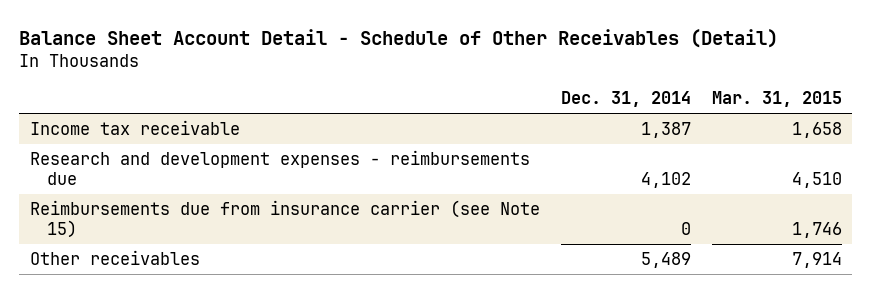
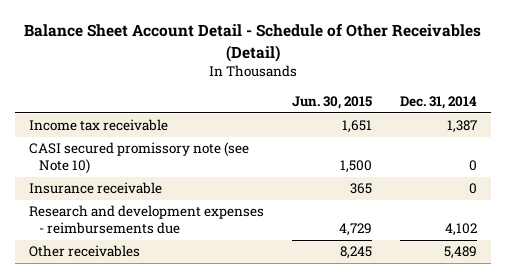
[711,91,842,108] Mar. 31, 2015 -> none
none -> [292,95,373,109] Jun. 30, 2015
none -> [29,142,250,175] CASI secured promissory note (see Note 10)
none -> [29,182,163,195] Insurance receivable
[29,199,540,238] Reimbursements due from insurance carrier (see Note 15) -> none

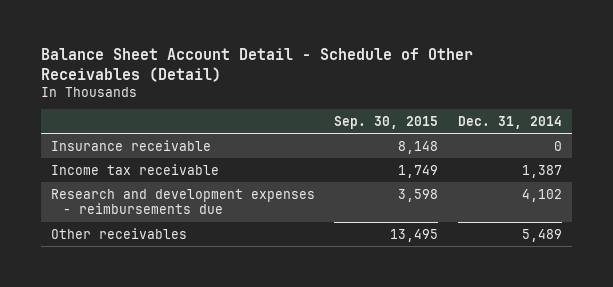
[292,95,373,109] Jun. 30, 2015 -> none
none -> [334,115,439,129] Sep. 30, 2015
[29,142,250,175] CASI secured promissory note (see Note 10) -> none
[29,119,169,132] Income tax receivable -> [50,163,219,175] Income tax receivable

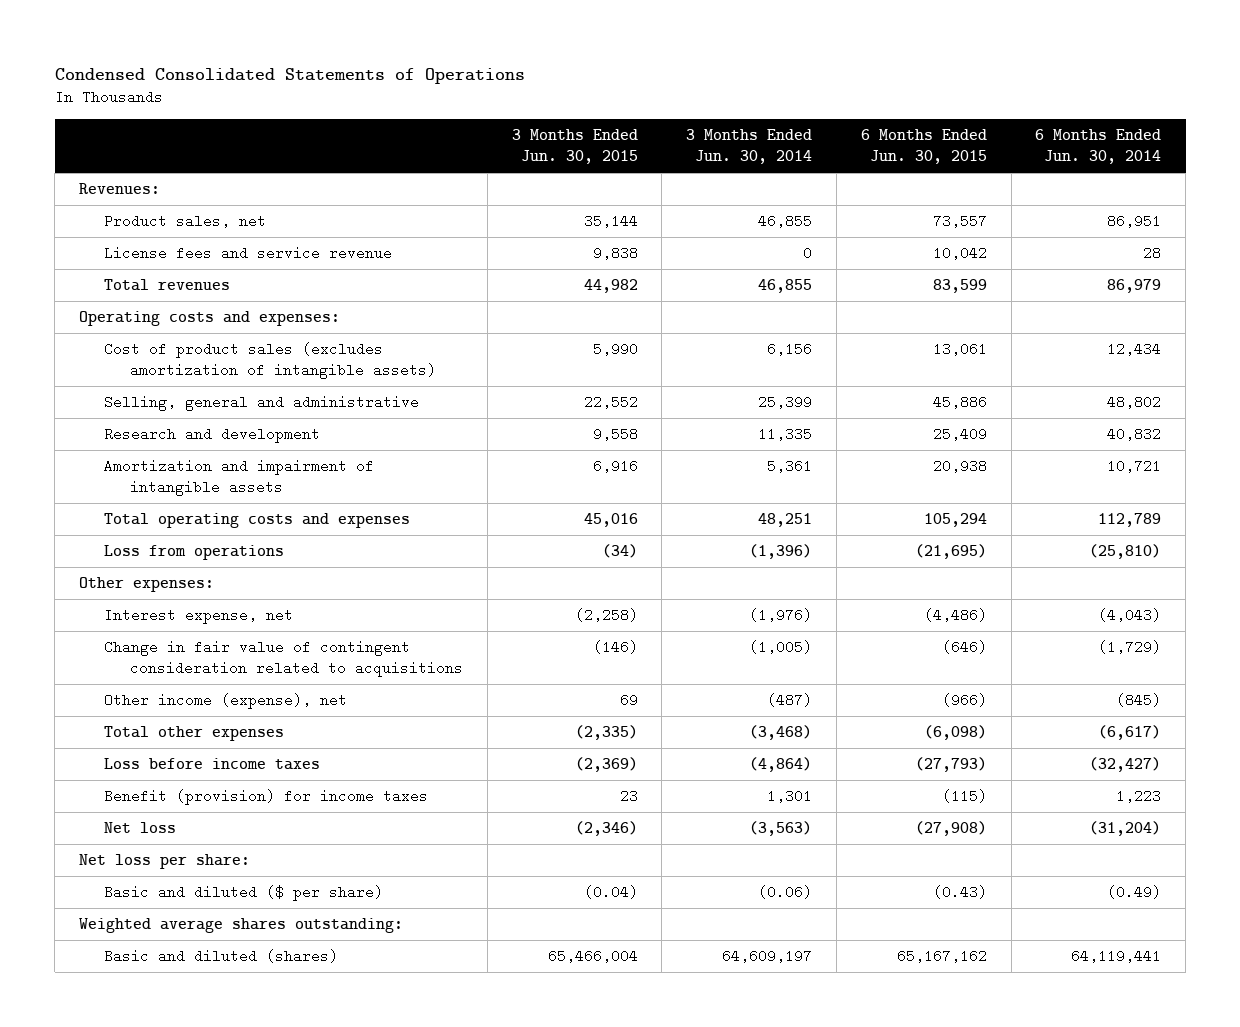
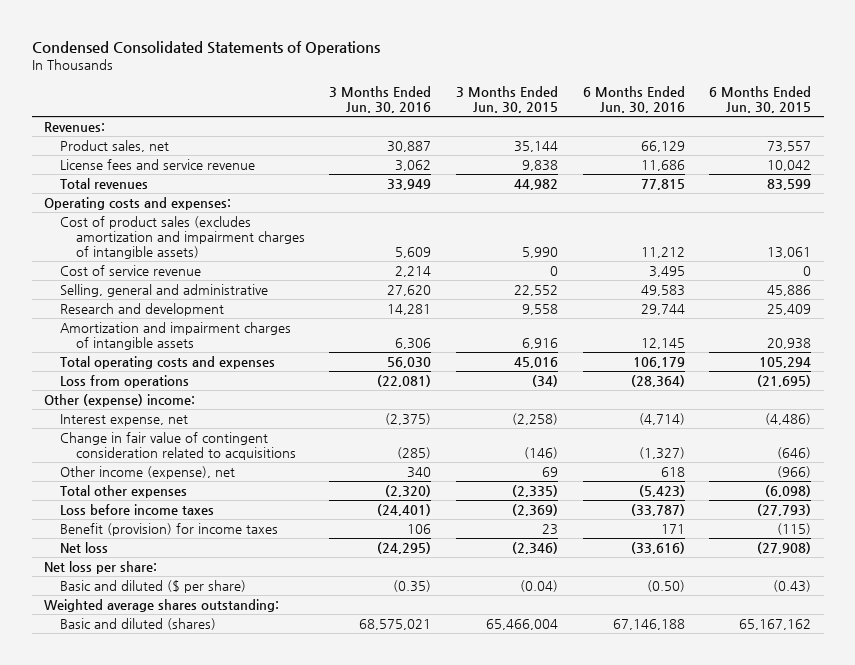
[686,129,813,165] 3 Months Ended Jun. 30, 2014 -> none
[1035,129,1162,165] 6 Months Ended Jun. 30, 2014 -> none
none -> [329,86,432,114] 3 Months Ended Jun. 30, 2016
none -> [582,86,685,114] 6 Months Ended Jun. 30, 2016
[104,342,437,380] Cost of product sales (excludes amortization of intangible assets) -> [59,215,305,260] Cost of product sales (excludes amortization and impairment charges of intangible assets)
none -> [59,264,201,276] Cost of service revenue
[104,459,375,497] Amortization and impairment of intangible assets -> [59,321,291,351] Amortization and impairment charges of intangible assets
[78,577,214,593] Other expenses: -> [43,393,195,407] Other (expense) income:

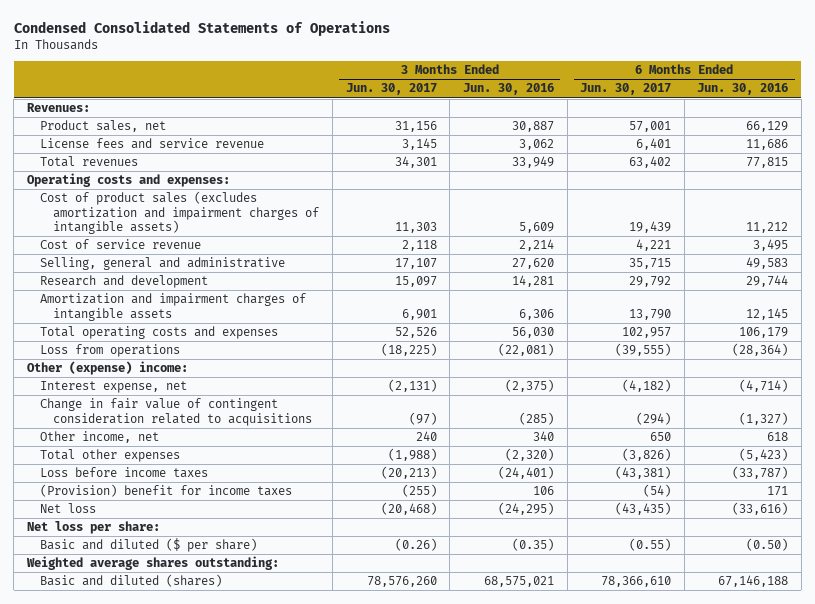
[455,86,558,114] 3 Months Ended Jun. 30, 2015 -> none
[709,86,812,114] 6 Months Ended Jun. 30, 2015 -> none
none -> [345,83,437,96] Jun. 30, 2017
none -> [580,83,672,96] Jun. 30, 2017
[59,465,235,479] Other income (expense), net -> [40,431,160,444] Other income, net
[59,522,278,536] Benefit (provision) for income taxes -> [40,484,293,498] (Provision) benefit for income taxes

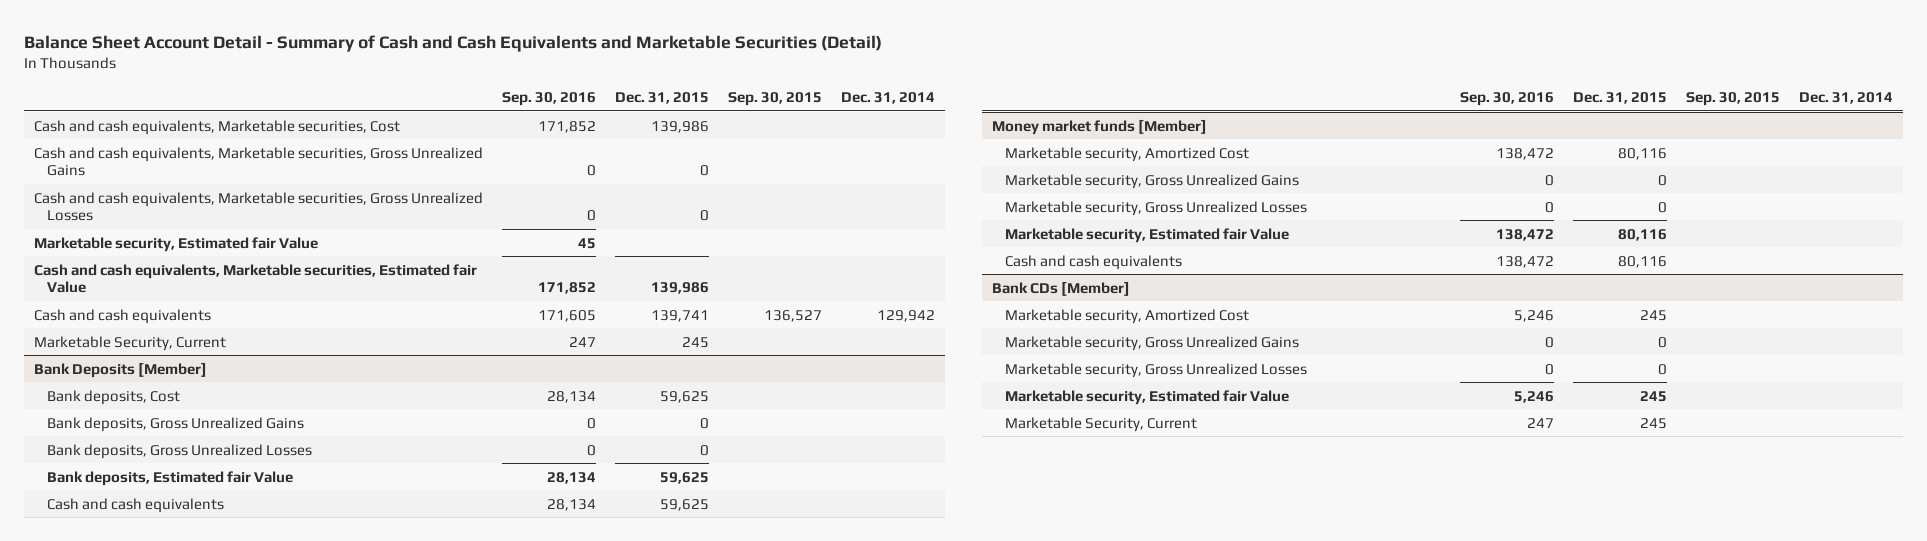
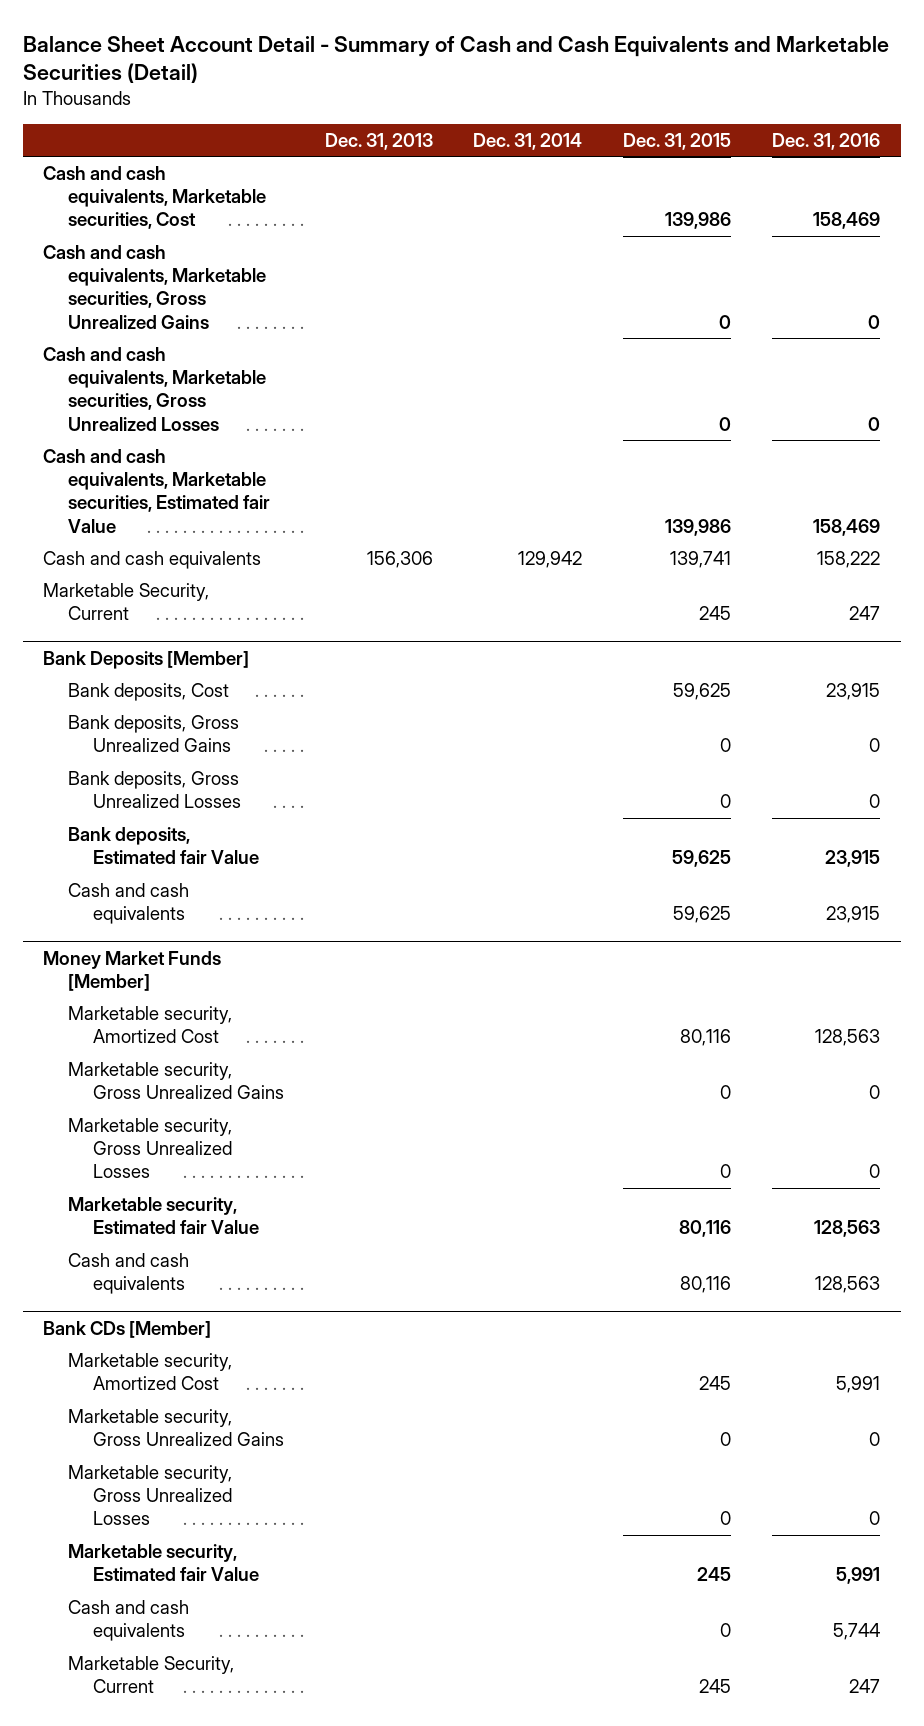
[501,91,596,106] Sep. 30, 2016 -> none
[728,91,823,106] Sep. 30, 2015 -> none
none -> [324,132,433,150] Dec. 31, 2013
none -> [772,132,881,150] Dec. 31, 2016
[33,236,318,252] Marketable security, Estimated fair Value -> none
[992,118,1208,135] Money market funds [Member] -> [43,950,222,991] Money Market Funds [Member]
none -> [68,1599,190,1642] Cash and cash equivalents

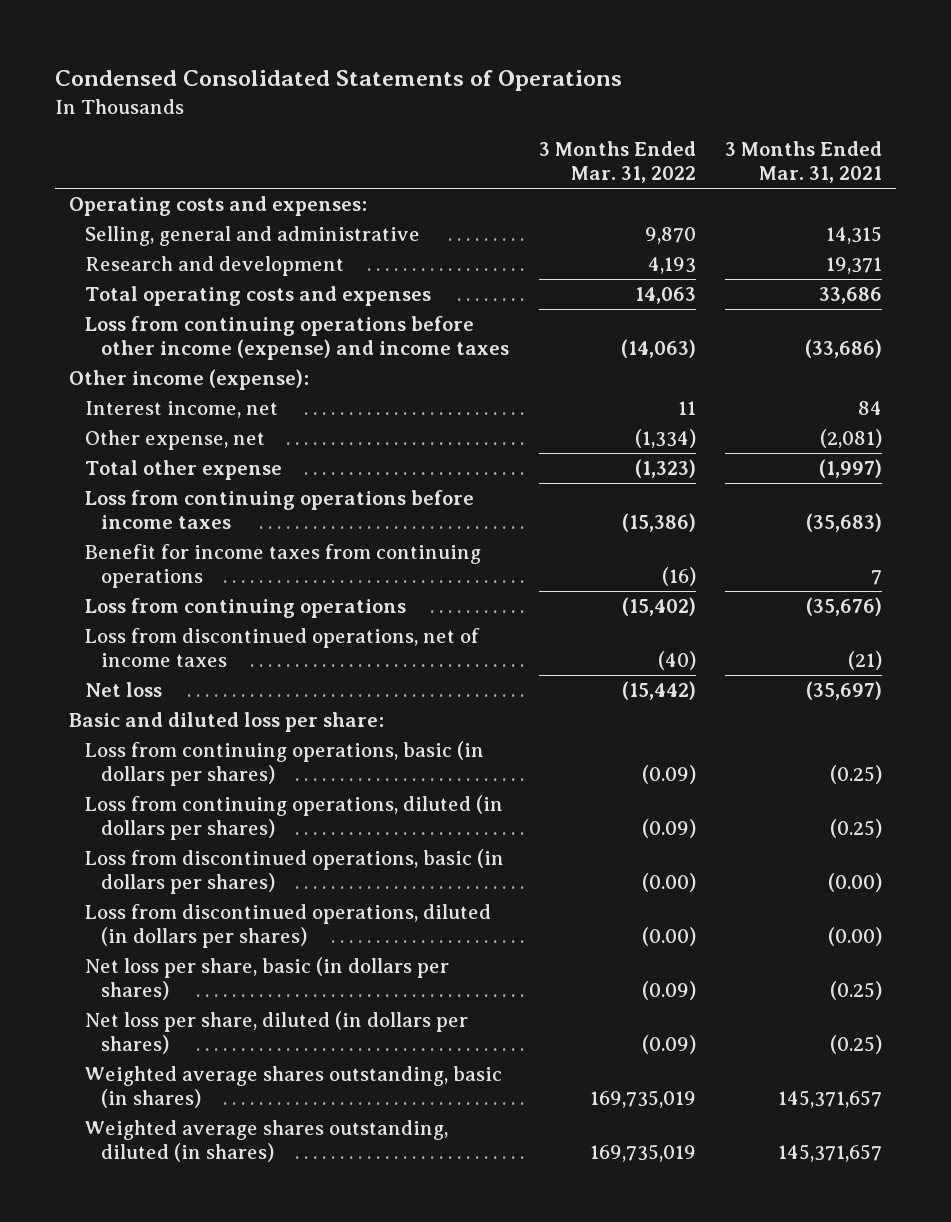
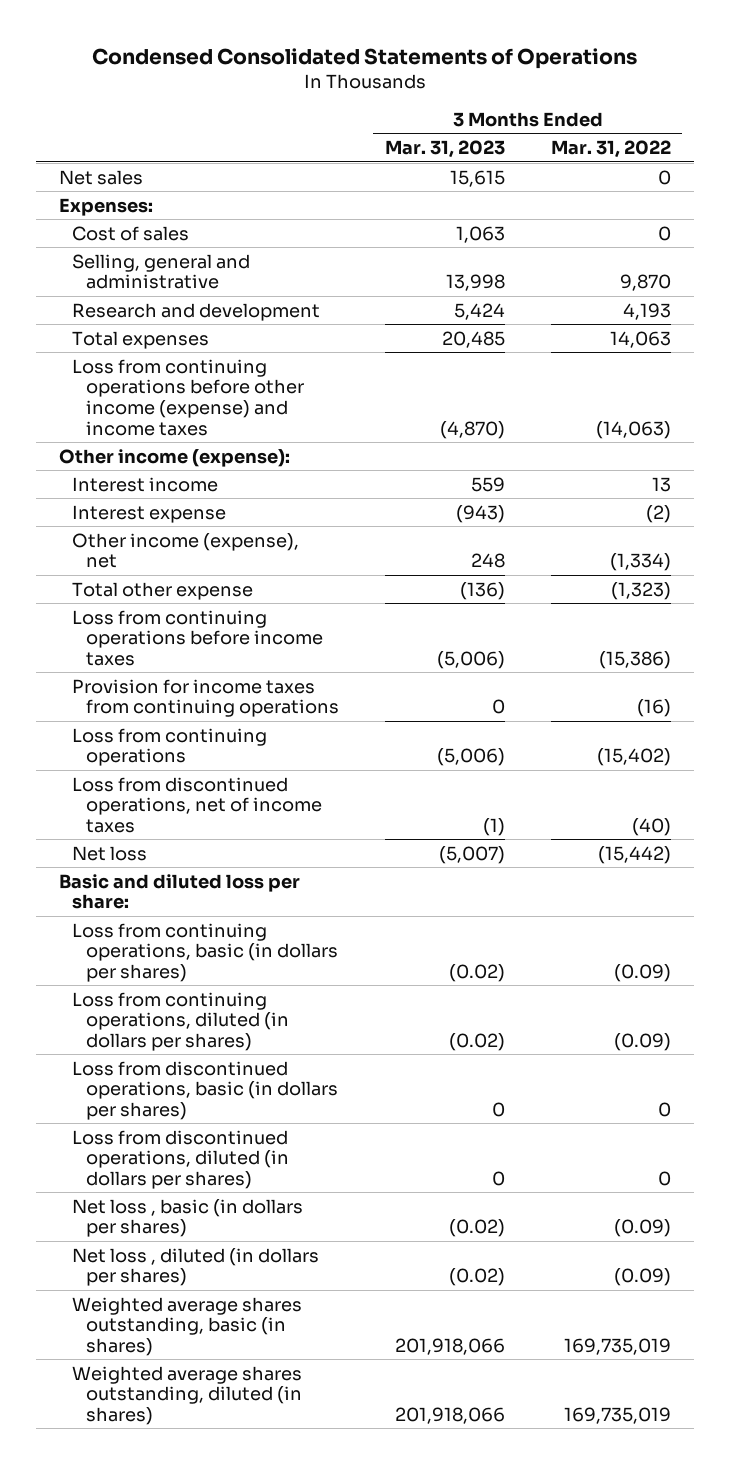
[724,140,882,184] 3 Months Ended Mar. 31, 2021 -> none
none -> [384,140,505,159] Mar. 31, 2023
none -> [58,169,143,185] Net sales
[69,195,368,216] Operating costs and expenses: -> [58,197,153,216] Expenses:
none -> [72,225,190,241] Cost of sales
[85,285,432,306] Total operating costs and expenses -> [72,330,210,349] Total expenses
[85,400,279,418] Interest income, net -> [72,476,219,492] Interest income
[677,400,696,415] 11 -> [651,476,671,492] 13
none -> [72,504,227,523] Interest expense
[85,429,266,450] Other expense, net -> [72,532,300,569] Other income (expense), net
[85,543,482,589] Benefit for income taxes from continuing operations -> [72,678,339,718] Provision for income taxes from continuing operations
[641,873,696,893] (0.00) -> [657,1101,671,1117] 0
[641,927,696,947] (0.00) -> [657,1170,671,1186] 0
[85,956,450,1001] Net loss per share, basic (in dollars per shares) -> [72,1198,304,1238] Net loss , basic (in dollars per shares)
[85,1010,469,1055] Net loss per share, diluted (in dollars per shares) -> [72,1247,320,1287] Net loss , diluted (in dollars per shares)

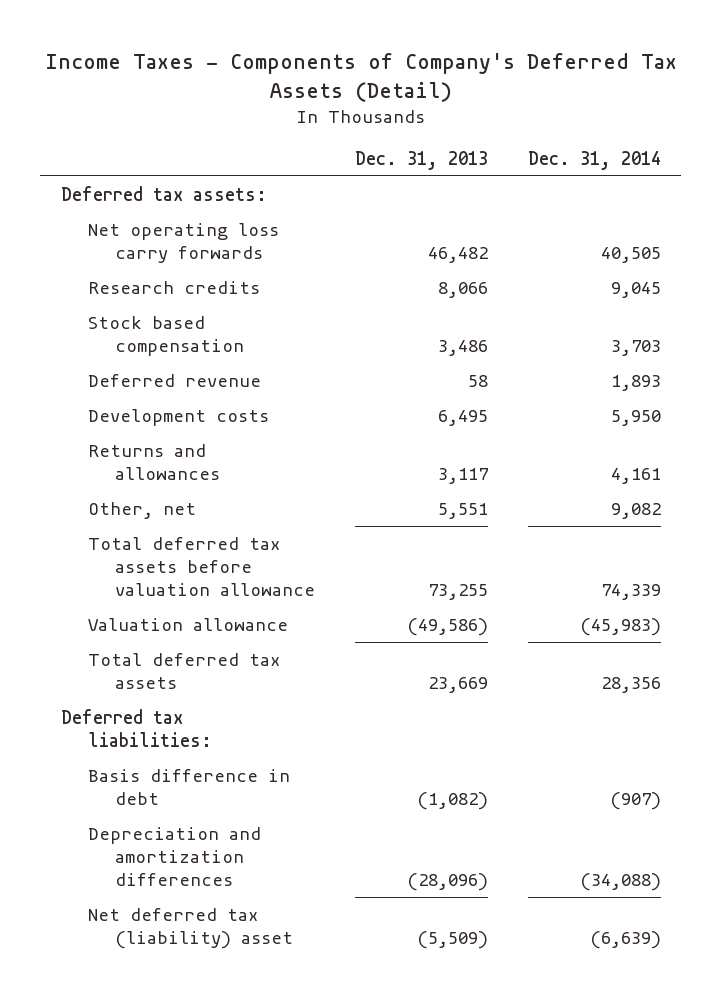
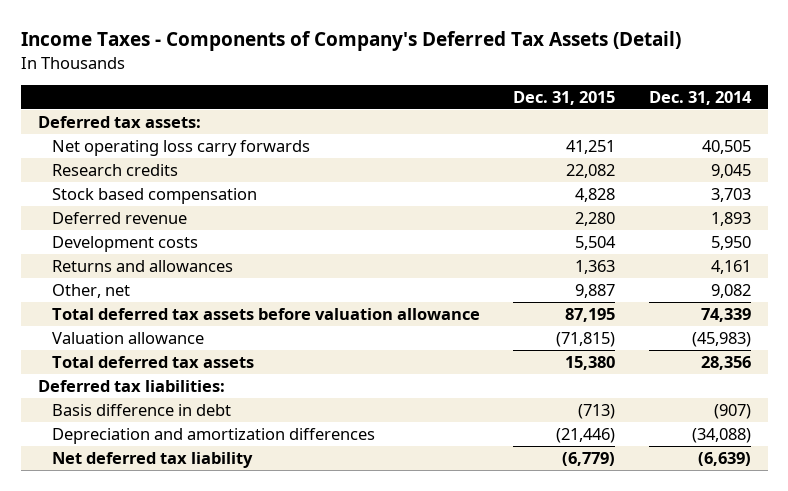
[354,150,488,170] Dec. 31, 2013 -> none
none -> [513,90,616,105] Dec. 31, 2015
[87,907,293,949] Net deferred tax (liability) asset -> [51,451,253,468] Net deferred tax liability

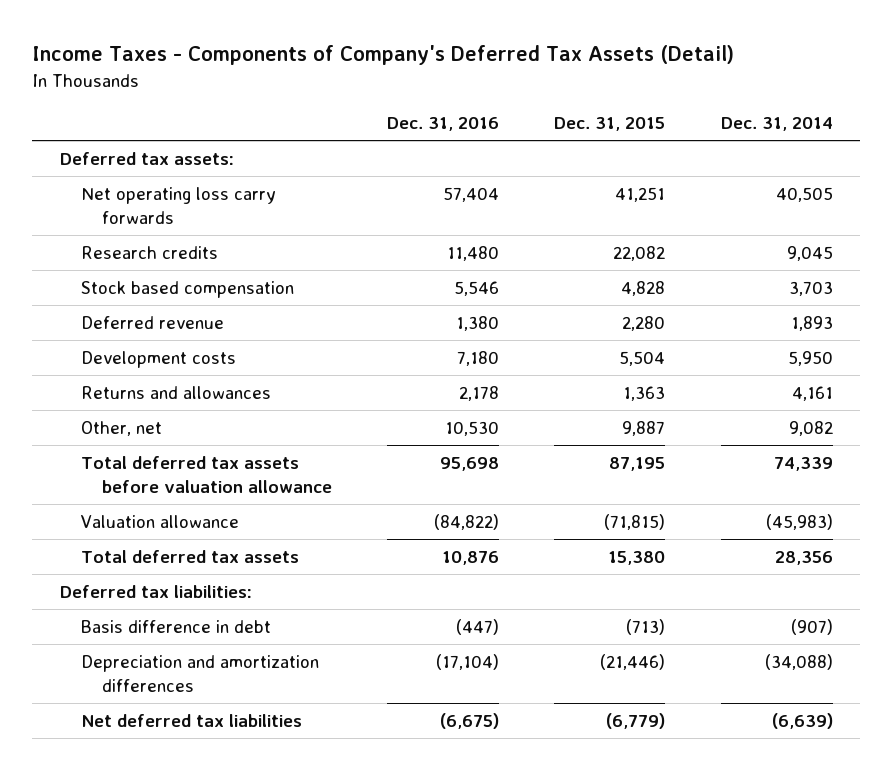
none -> [387,117,500,132] Dec. 31, 2016
[51,451,253,468] Net deferred tax liability -> [80,713,302,727] Net deferred tax liabilities

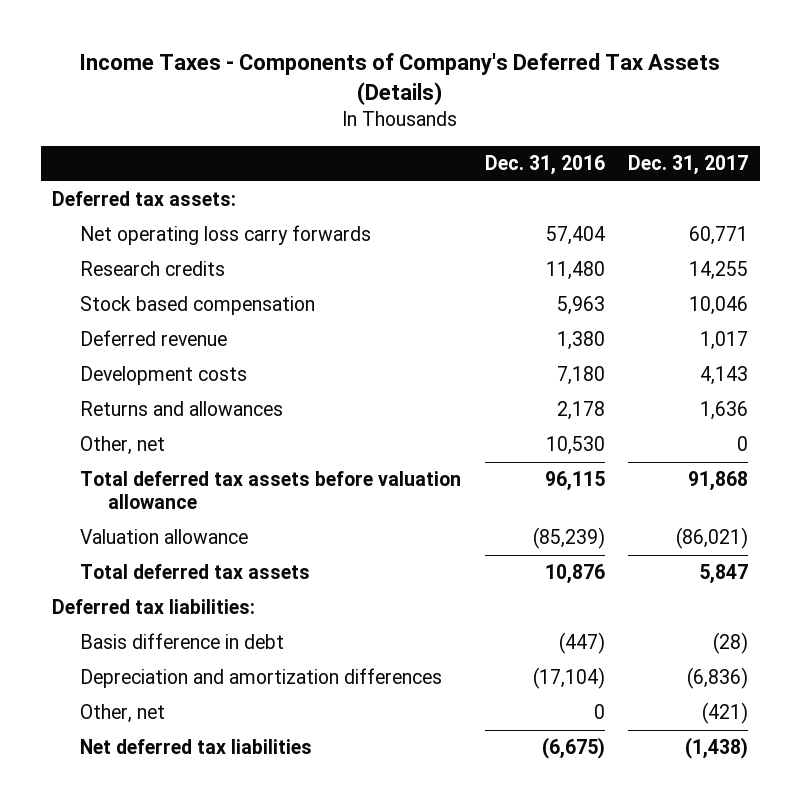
[32,45,735,66] Income Taxes - Components of Company's Deferred Tax Assets (Detail) -> [79,53,721,106] Income Taxes - Components of Company's Deferred Tax Assets (Details)
[554,117,666,132] Dec. 31, 2015 -> none
[720,117,833,132] Dec. 31, 2014 -> none
none -> [628,154,749,175] Dec. 31, 2017
[454,280,500,296] 5,546 -> [556,296,605,316] 5,963
[440,456,500,471] 95,698 -> [544,471,605,492] 96,115
[434,513,500,530] (84,822) -> [532,527,605,550] (85,239)
none -> [80,704,166,724] Other, net

